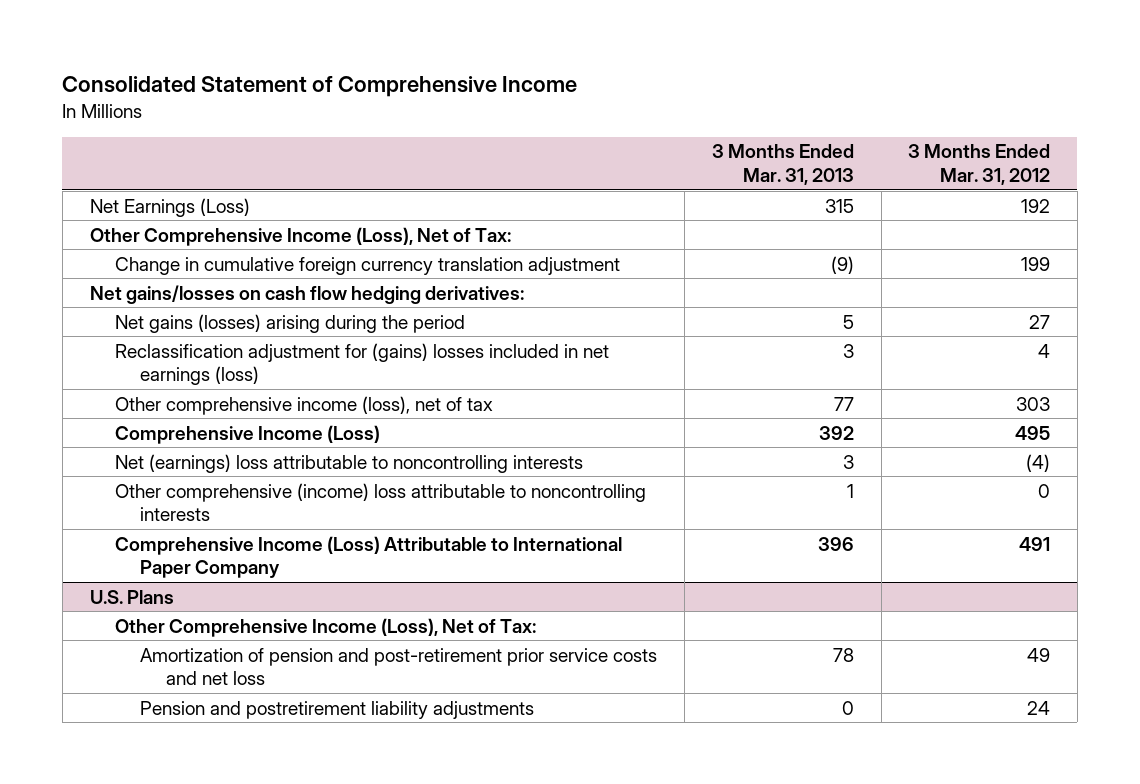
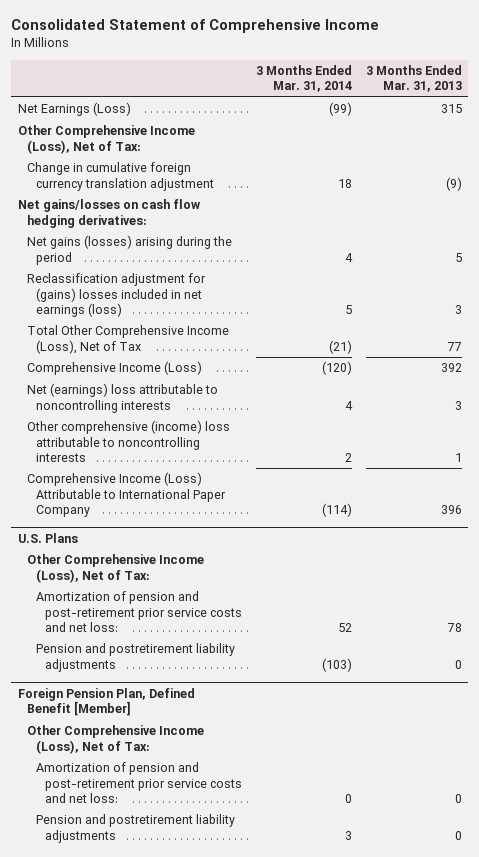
[908,144,1051,186] 3 Months Ended Mar. 31, 2012 -> none
none -> [255,64,352,93] 3 Months Ended Mar. 31, 2014
[115,395,494,415] Other comprehensive income (loss), net of tax -> [26,325,229,354] Total Other Comprehensive Income (Loss), Net of Tax
[140,647,658,686] Amortization of pension and post-retirement prior service costs and net loss -> [36,591,243,632] Amortization of pension and post-retirement prior service costs and net loss:
none -> [17,687,195,717] Foreign Pension Plan, Defined Benefit [Member]
none -> [26,725,204,754] Other Comprehensive Income (Loss), Net of Tax:
none -> [36,762,243,803] Amortization of pension and post-retirement prior service costs and net loss:
none -> [36,814,236,843] Pension and postretirement liability adjustments

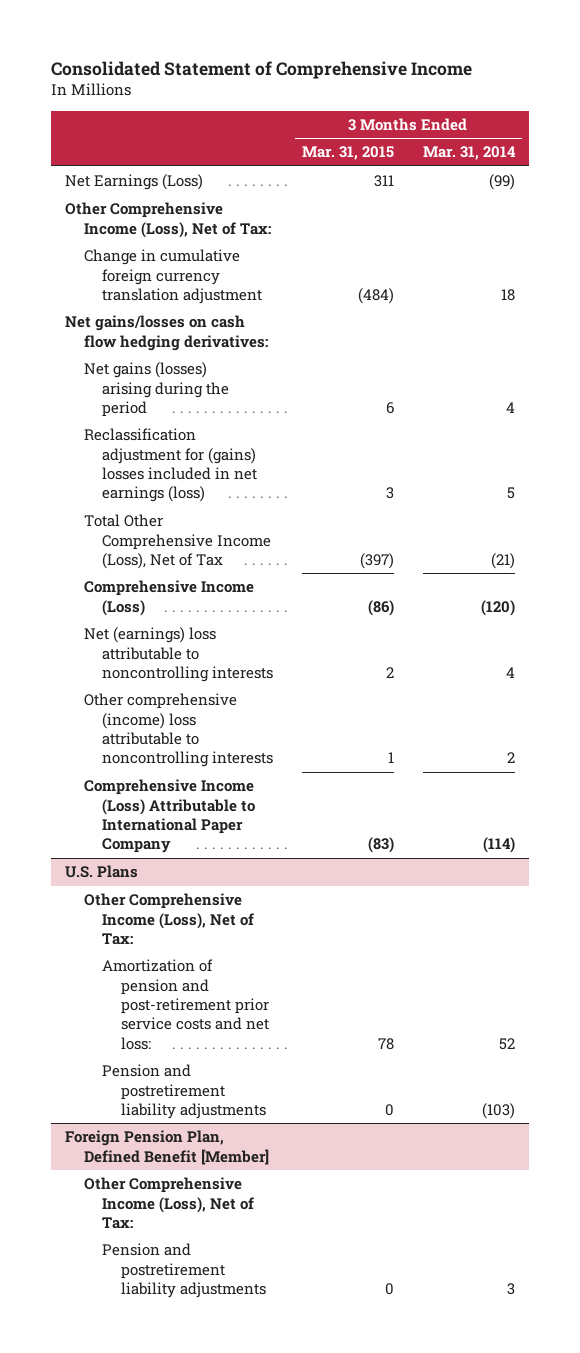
[365,64,462,93] 3 Months Ended Mar. 31, 2013 -> none
none -> [302,146,395,161] Mar. 31, 2015
[36,762,243,803] Amortization of pension and post-retirement prior service costs and net loss: -> none

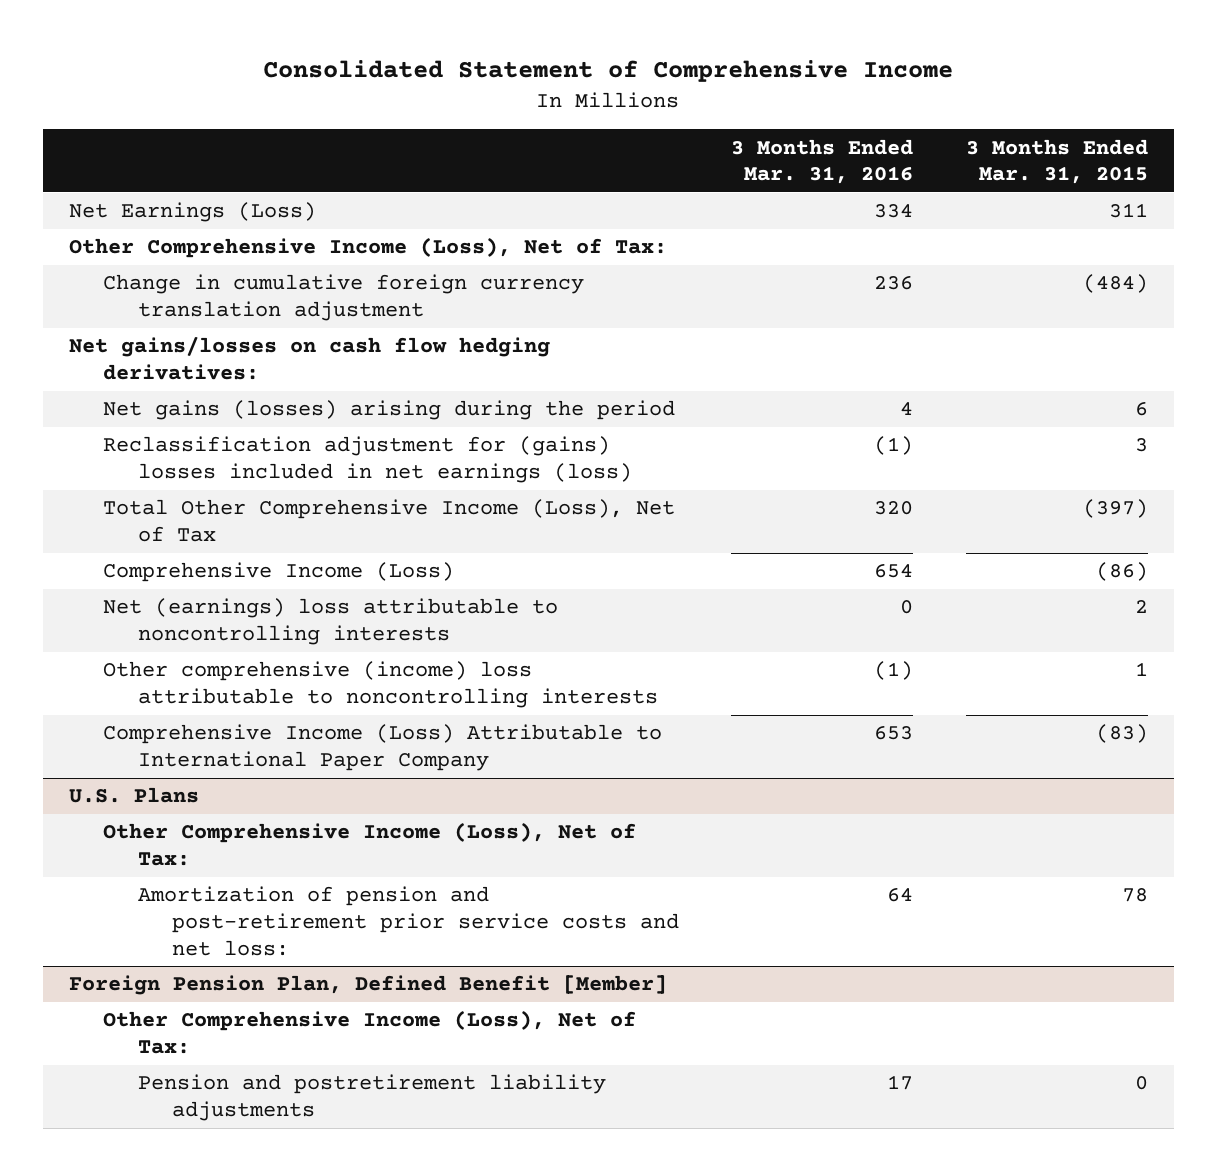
[422,146,516,161] Mar. 31, 2014 -> none
none -> [731,138,914,185] 3 Months Ended Mar. 31, 2016
[102,1064,266,1119] Pension and postretirement liability adjustments -> none

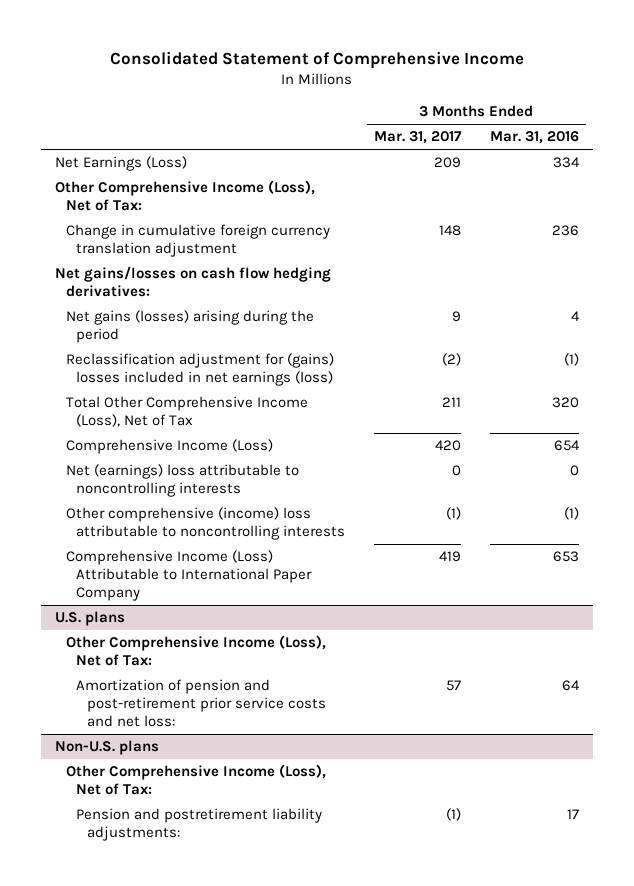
[965,138,1148,185] 3 Months Ended Mar. 31, 2015 -> none
none -> [374,131,463,145] Mar. 31, 2017
[69,787,200,804] U.S. Plans -> [55,611,126,627] U.S. plans
[69,975,668,996] Foreign Pension Plan, Defined Benefit [Member] -> [55,740,160,756] Non-U.S. plans
[137,1074,606,1122] Pension and postretirement liability adjustments -> [76,808,323,842] Pension and postretirement liability adjustments:

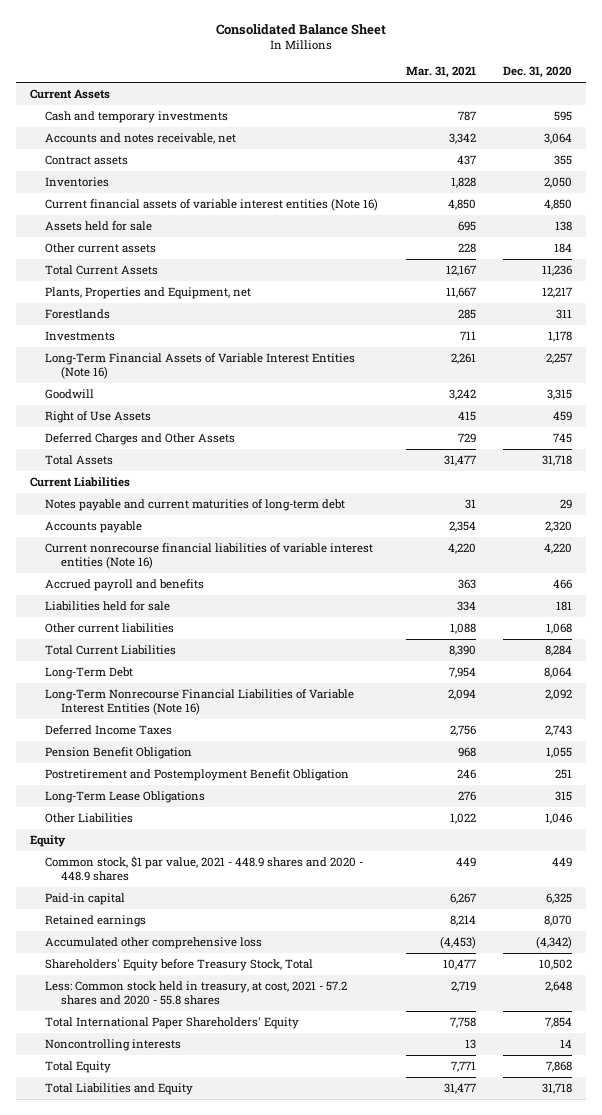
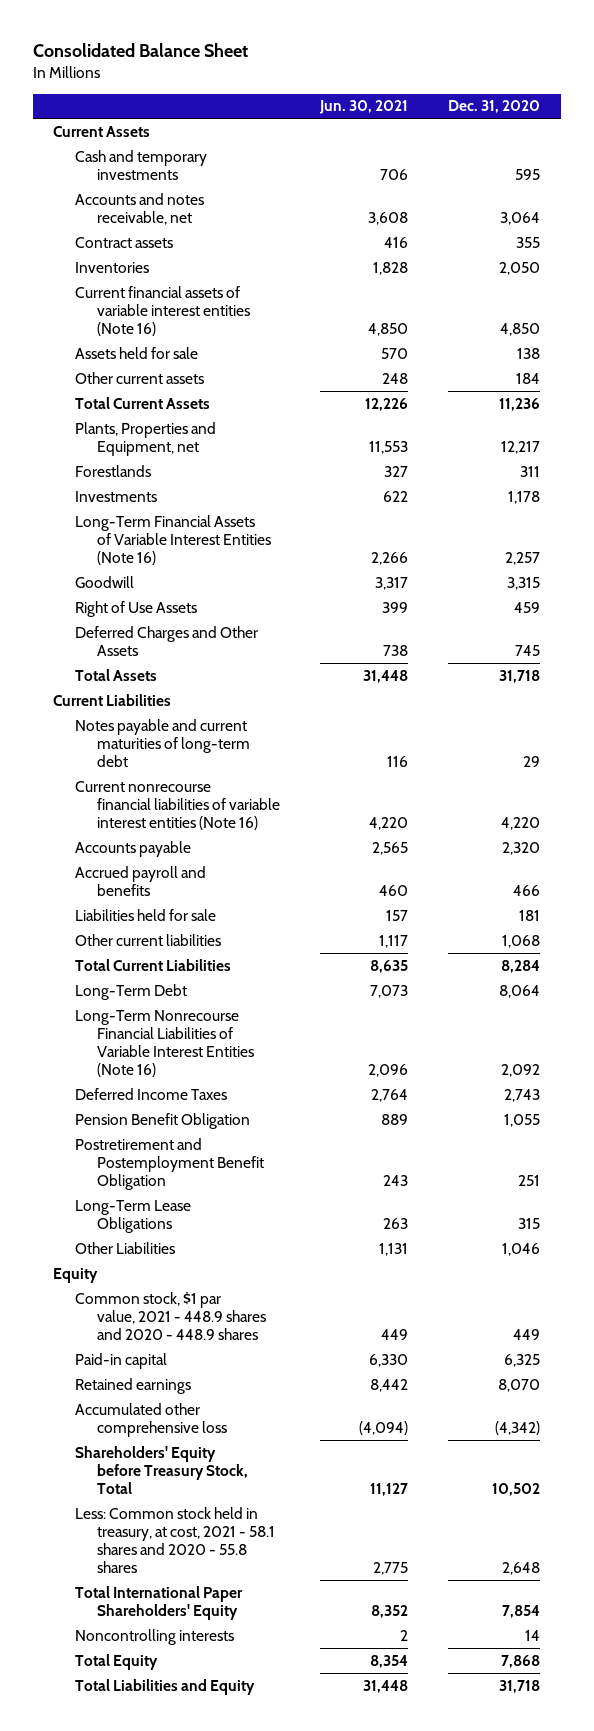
[405,66,476,79] Mar. 31, 2021 -> none
none -> [319,100,409,115] Jun. 30, 2021
[45,520,143,533] Accounts payable -> [74,840,191,857] Accounts payable
[45,980,348,1005] Less: Common stock held in treasury, at cost, 2021 - 57.2 shares and 2020 - 55.8 shares -> [74,1506,275,1574] Less: Common stock held in treasury, at cost, 2021 - 58.1 shares and 2020 - 55.8 shares

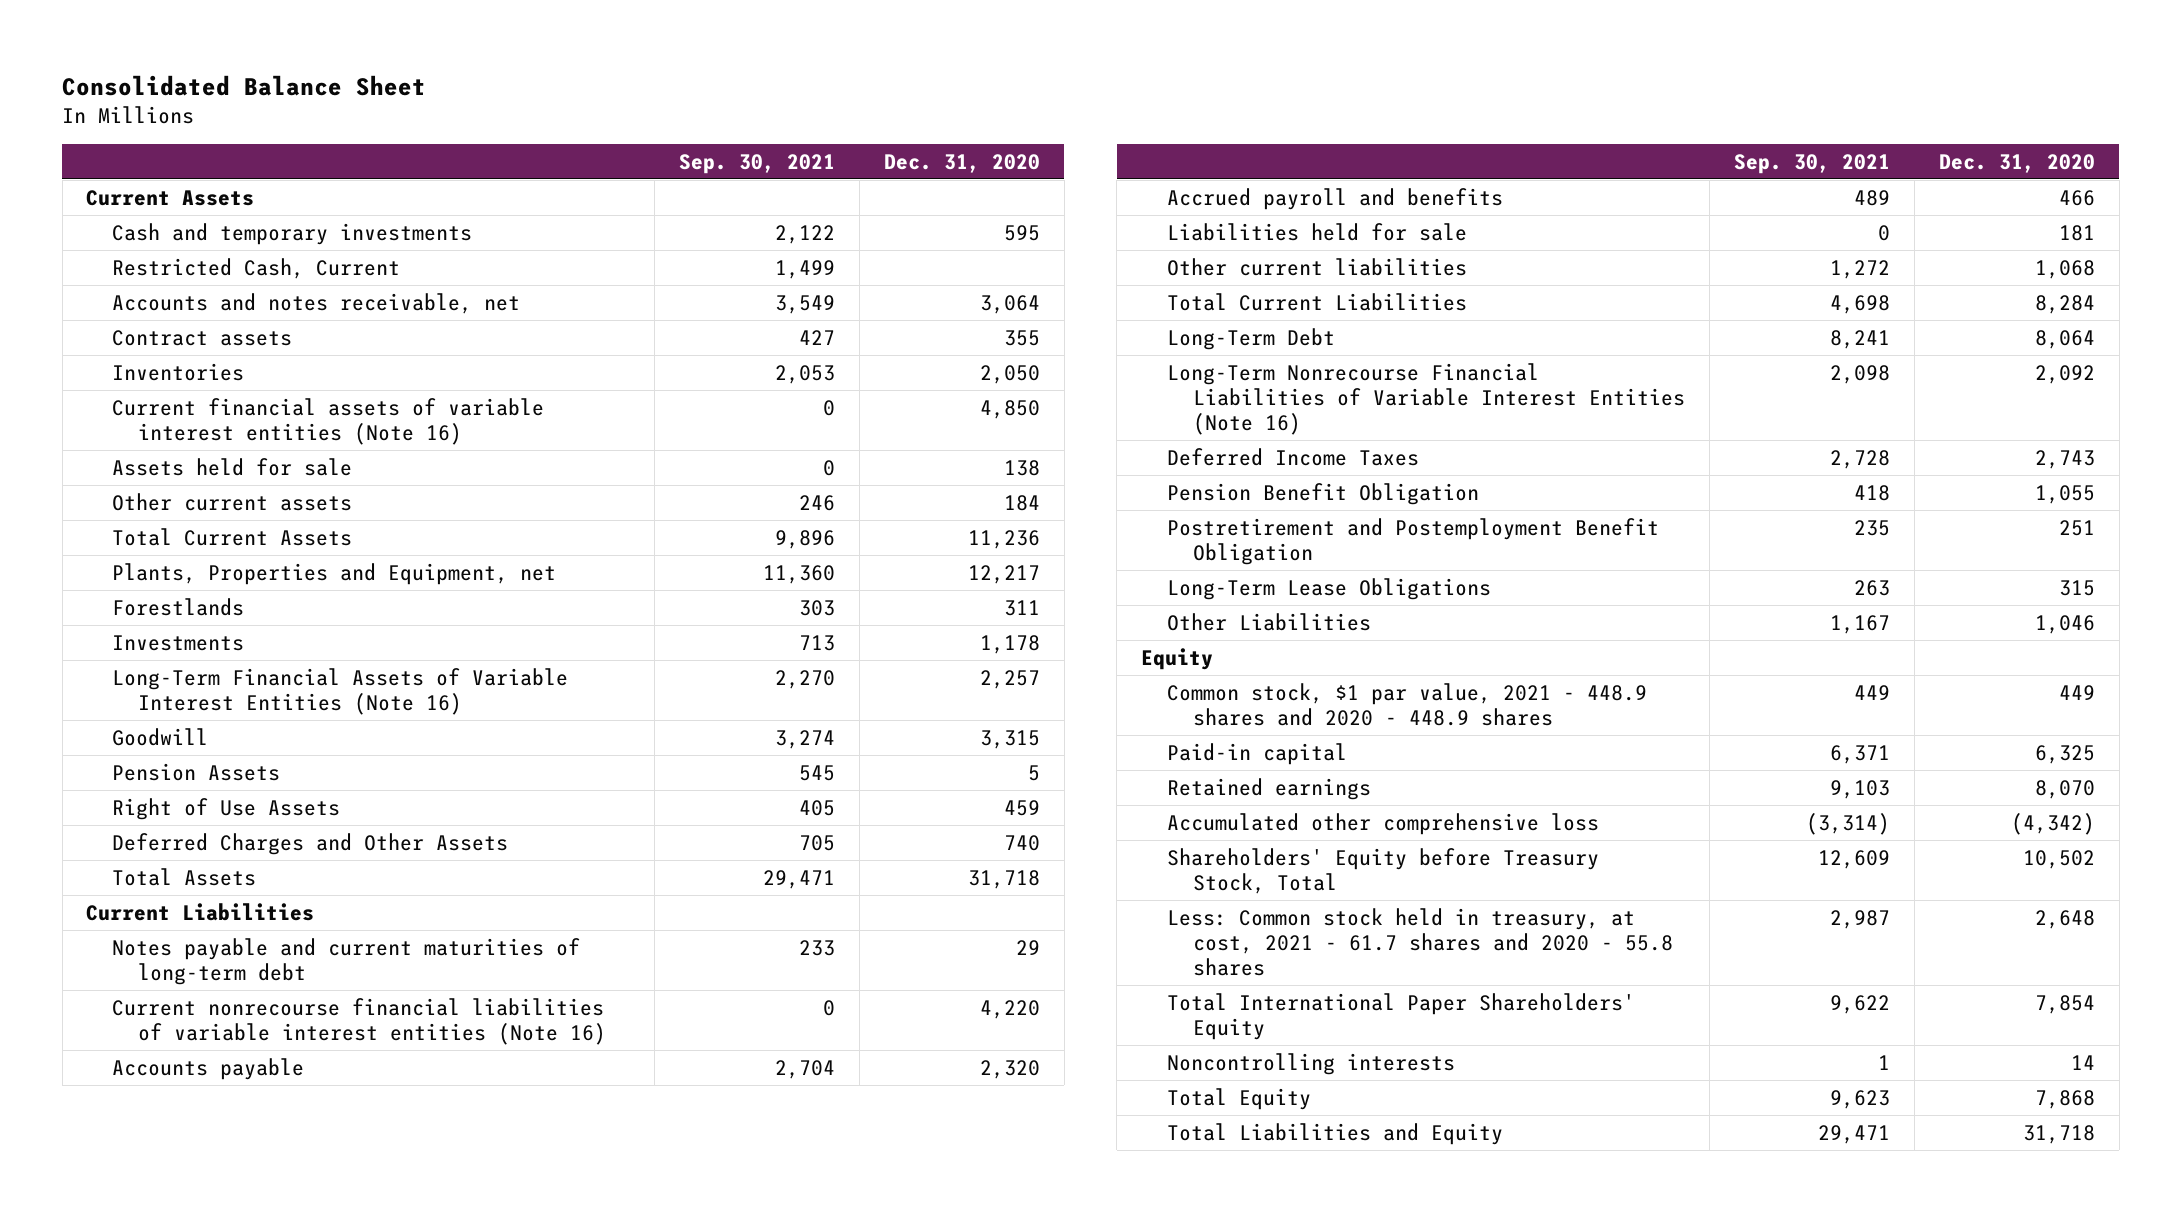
[319,100,409,115] Jun. 30, 2021 -> none
none -> [679,153,836,174] Sep. 30, 2021
none -> [112,257,401,279] Restricted Cash, Current
none -> [112,762,281,781] Pension Assets
[515,644,541,656] 745 -> [1003,834,1040,851] 740
[74,1506,275,1574] Less: Common stock held in treasury, at cost, 2021 - 58.1 shares and 2020 - 55.8 shares -> [1167,907,1674,977] Less: Common stock held in treasury, at cost, 2021 - 61.7 shares and 2020 - 55.8 shares

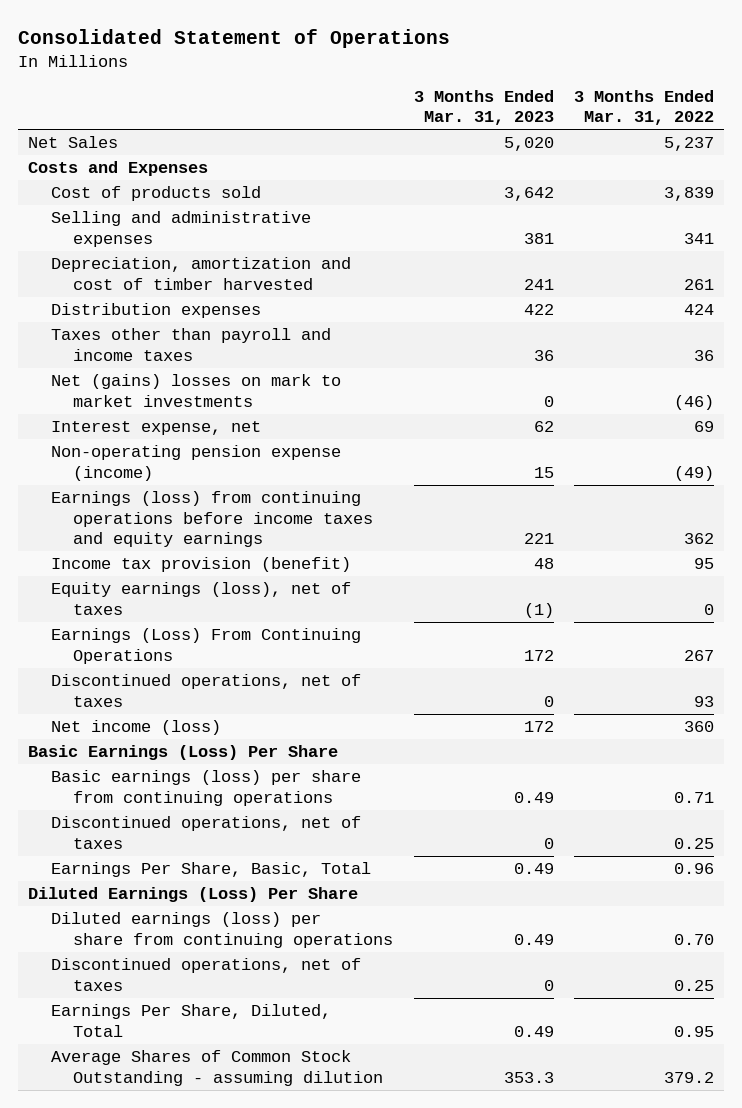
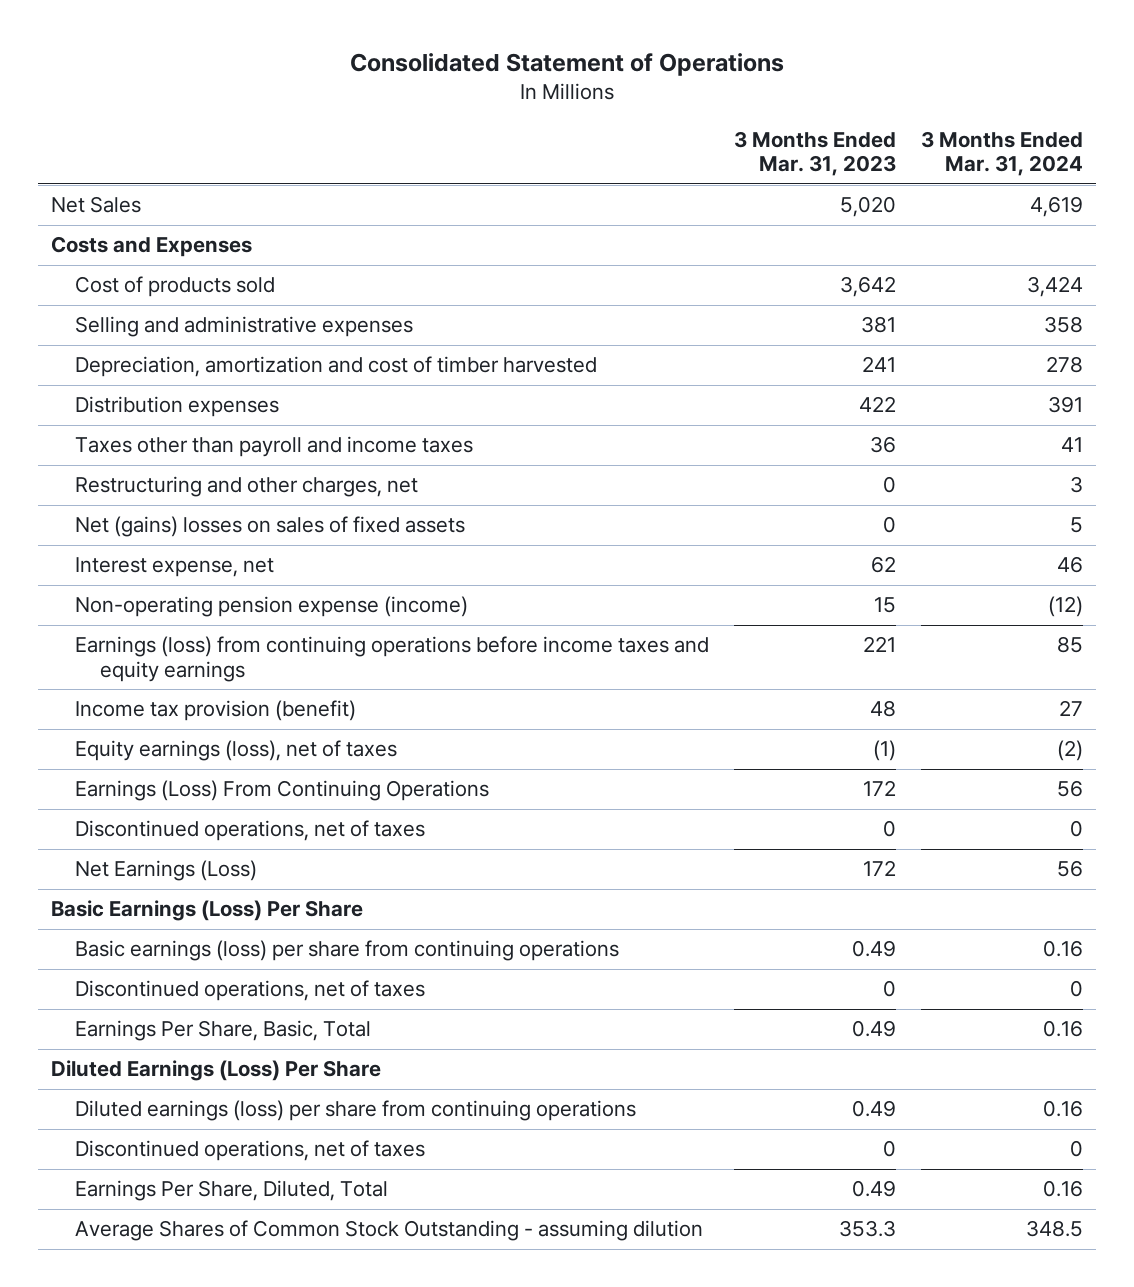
[574,89,715,126] 3 Months Ended Mar. 31, 2022 -> none
none -> [921,130,1084,177] 3 Months Ended Mar. 31, 2024
[50,373,341,407] Net (gains) losses on mark to market investments -> none
none -> [75,476,419,498] Restructuring and other charges, net
none -> [75,516,466,538] Net (gains) losses on sales of fixed assets
[50,719,221,735] Net income (loss) -> [75,860,258,882] Net Earnings (Loss)

